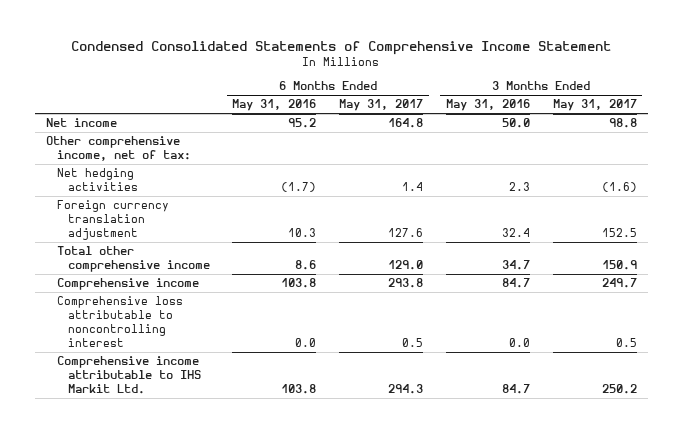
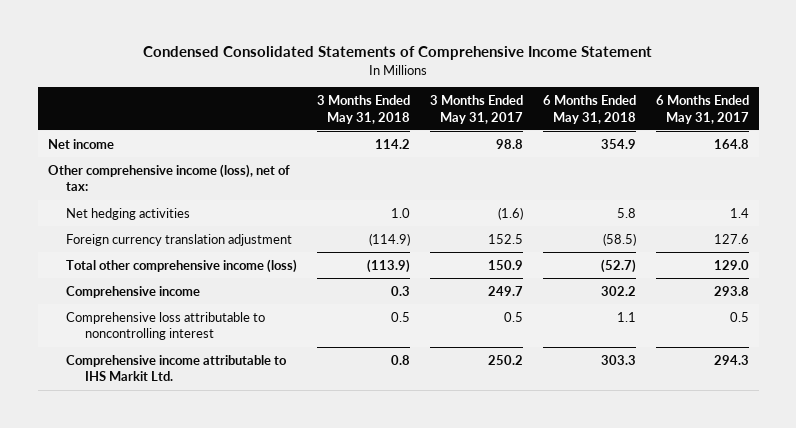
[232,99,317,112] May 31, 2016 -> none
[446,99,531,112] May 31, 2016 -> none
none -> [317,95,411,124] 3 Months Ended May 31, 2018
none -> [542,95,636,124] 6 Months Ended May 31, 2018
[46,136,191,162] Other comprehensive income, net of tax: -> [47,163,290,192] Other comprehensive income (loss), net of tax:
[56,246,210,273] Total other comprehensive income -> [66,258,298,273] Total other comprehensive income (loss)

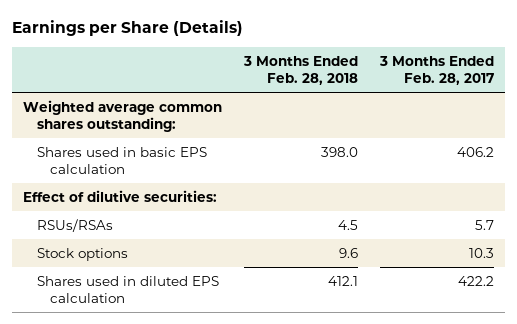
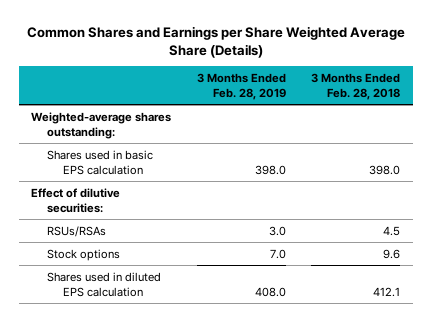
[12,20,244,37] Earnings per Share (Details) -> [26,25,405,58] Common Shares and Earnings per Share Weighted Average Share (Details)
[378,55,494,86] 3 Months Ended Feb. 28, 2017 -> none
none -> [196,72,286,100] 3 Months Ended Feb. 28, 2019
[23,99,223,133] Weighted average common shares outstanding: -> [31,111,172,139] Weighted-average shares outstanding:

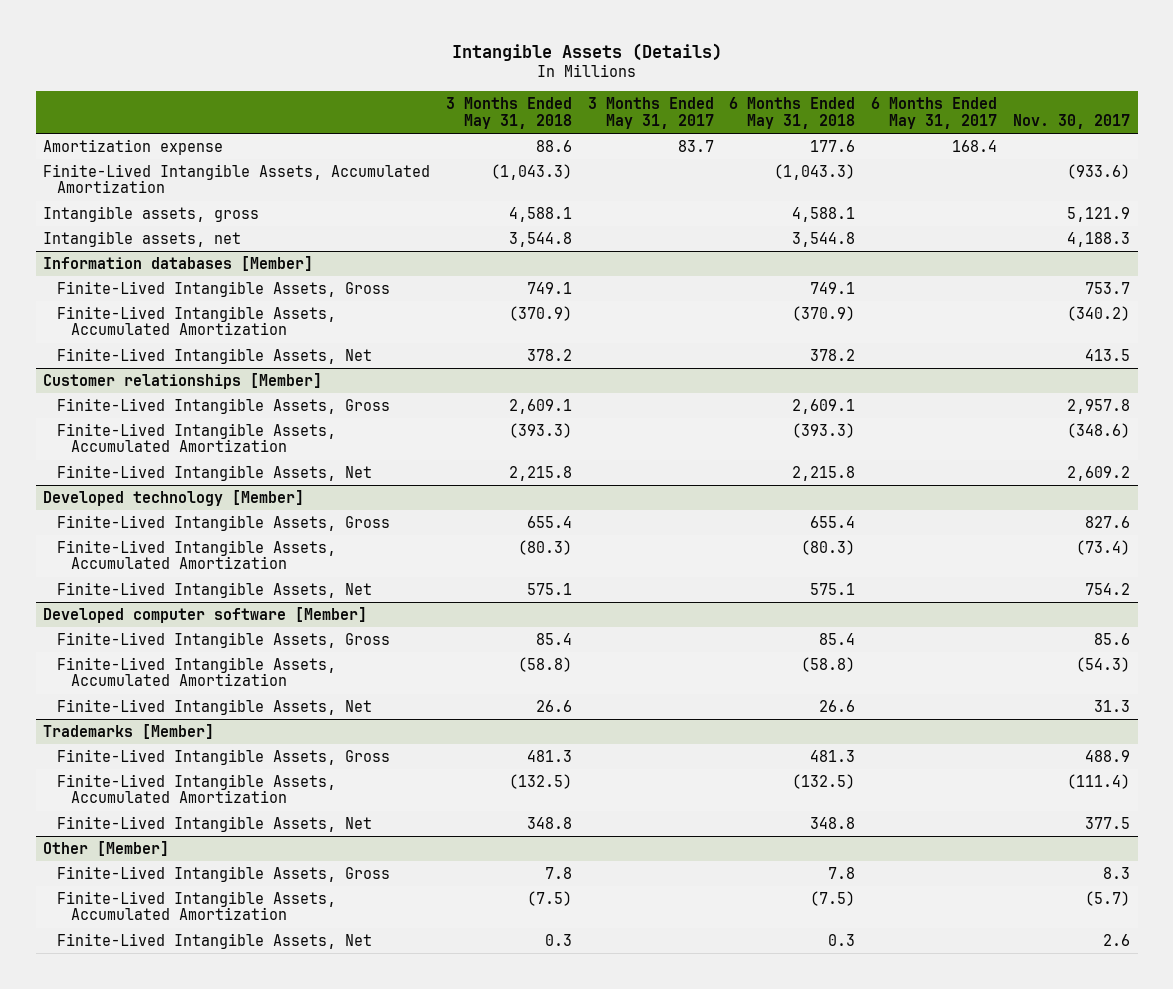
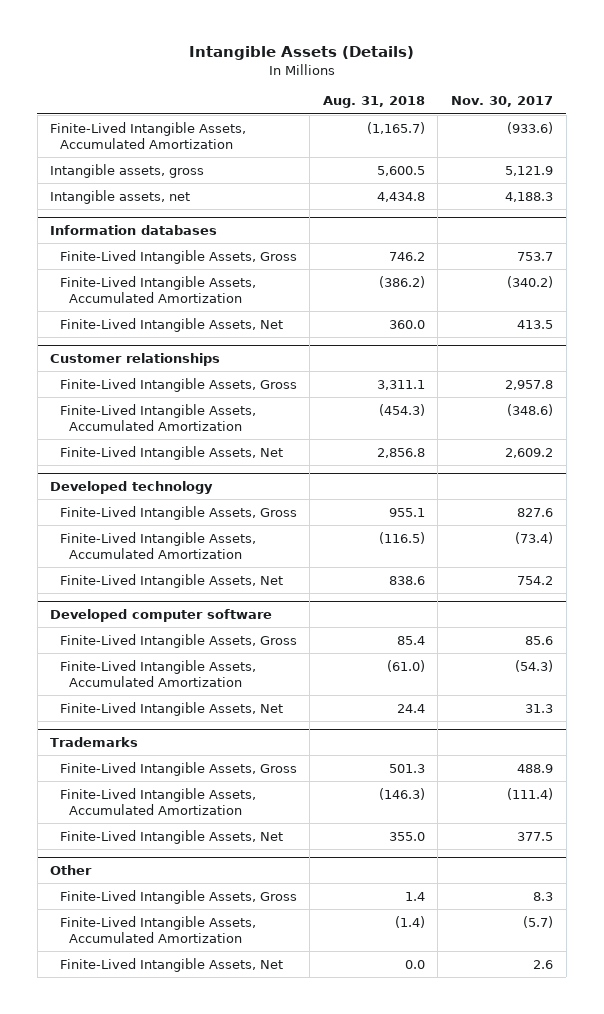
[446,97,573,129] 3 Months Ended May 31, 2018 -> none
[587,97,714,129] 3 Months Ended May 31, 2017 -> none
[729,97,856,129] 6 Months Ended May 31, 2018 -> none
[871,97,998,129] 6 Months Ended May 31, 2017 -> none
none -> [322,96,425,109] Aug. 31, 2018
[43,138,224,155] Amortization expense -> none
[43,255,314,271] Information databases [Member] -> [50,224,218,235] Information databases
[43,372,323,389] Customer relationships [Member] -> [50,352,221,366] Customer relationships
[43,489,305,506] Developed technology [Member] -> [50,480,214,494] Developed technology
[43,606,368,623] Developed computer software [Member] -> [50,608,273,622] Developed computer software
[43,723,215,739] Trademarks [Member] -> [50,736,139,747] Trademarks
[43,840,170,856] Other [Member] -> [50,864,93,875] Other

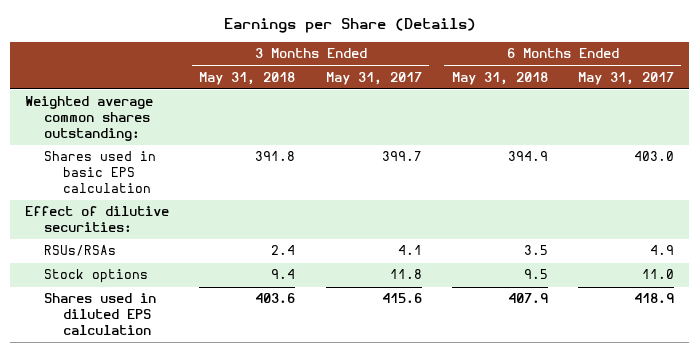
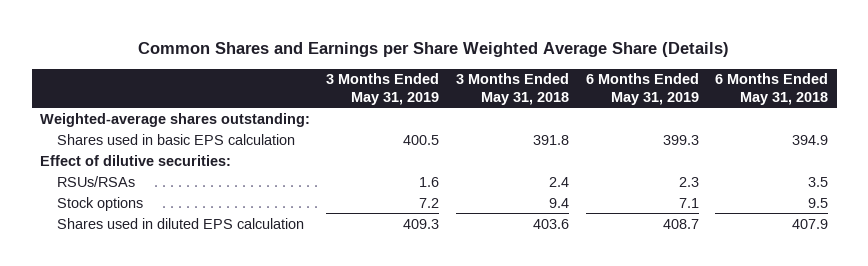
[223,18,476,34] Earnings per Share (Details) -> [138,42,730,58] Common Shares and Earnings per Share Weighted Average Share (Details)
[325,71,422,85] May 31, 2017 -> none
[577,71,674,85] May 31, 2017 -> none
none -> [326,73,440,105] 3 Months Ended May 31, 2019
none -> [585,73,699,105] 6 Months Ended May 31, 2019
[25,96,154,141] Weighted average common shares outstanding: -> [39,112,310,127] Weighted-average shares outstanding:

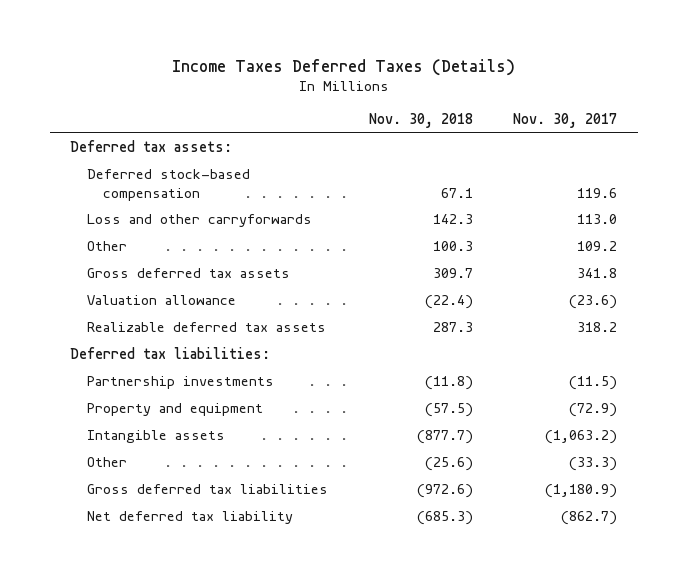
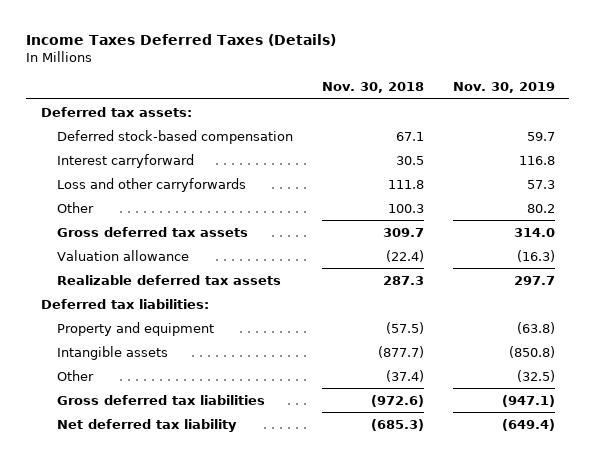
[513,113,618,129] Nov. 30, 2017 -> none
none -> [452,82,555,94] Nov. 30, 2019
none -> [57,153,195,168] Interest carryforward
[432,214,473,225] 142.3 -> [387,179,424,189] 111.8
[86,376,274,390] Partnership investments -> none
[424,457,473,472] (25.6) -> [385,369,424,382] (37.4)

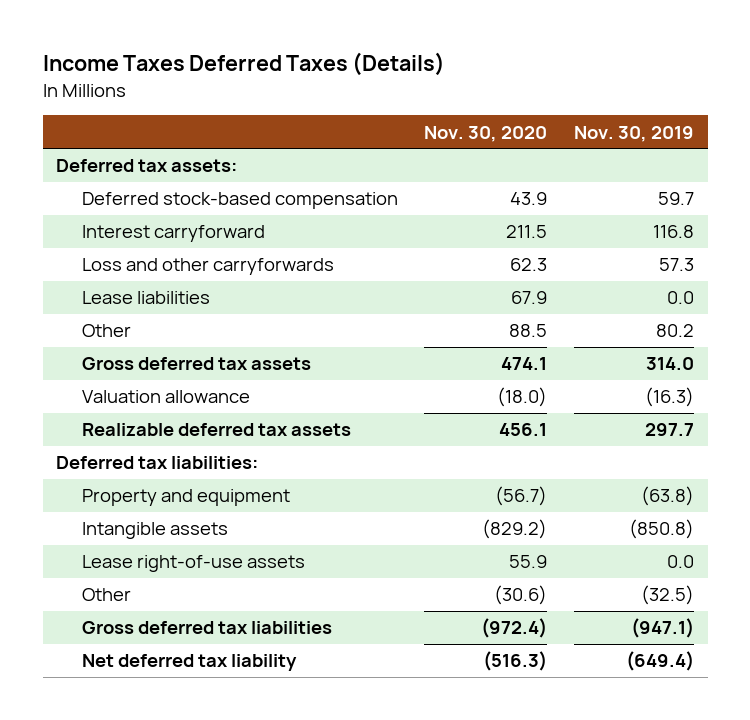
[321,82,424,94] Nov. 30, 2018 -> none
none -> [424,125,548,142] Nov. 30, 2020
none -> [81,291,210,305] Lease liabilities
none -> [81,555,305,573] Lease right-of-use assets

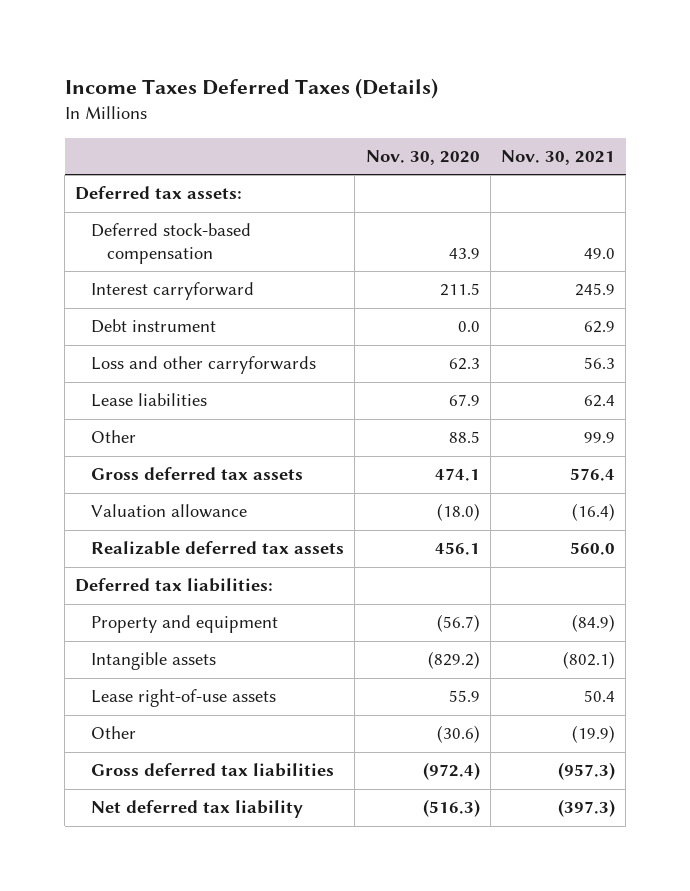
[574,125,695,142] Nov. 30, 2019 -> none
none -> [501,150,616,166] Nov. 30, 2021
none -> [91,319,217,334] Debt instrument

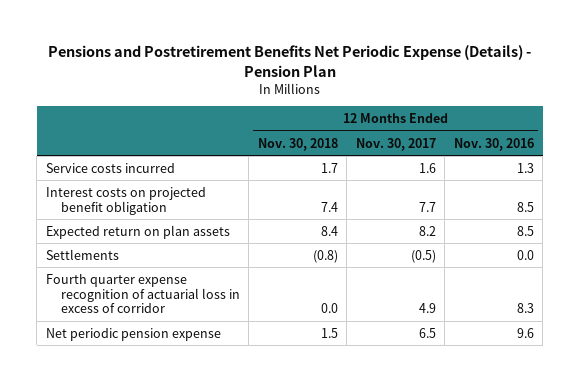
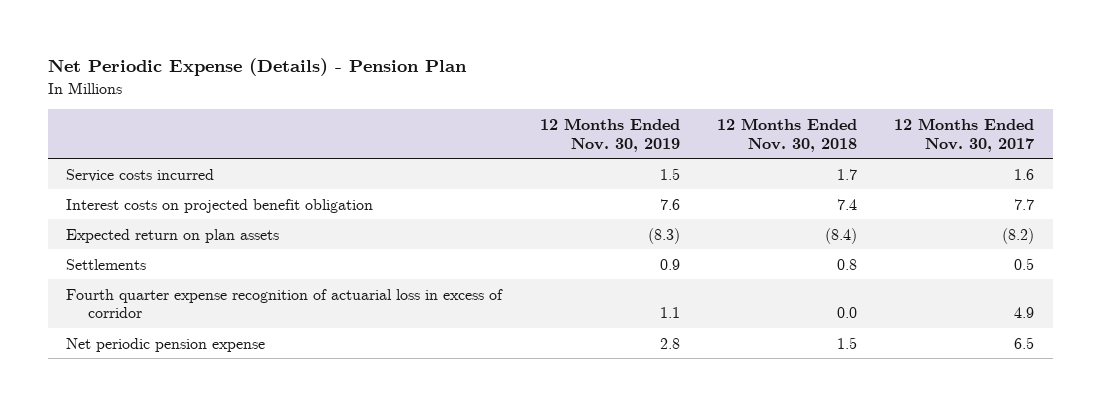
[47,44,531,77] Pensions and Postretirement Benefits Net Periodic Expense (Details) - Pension Plan -> [47,58,467,77] Net Periodic Expense (Details) - Pension Plan
[453,137,534,151] Nov. 30, 2016 -> none
none -> [539,117,680,152] 12 Months Ended Nov. 30, 2019
[320,225,338,236] 8.4 -> [824,227,857,244] (8.4)
[418,225,436,236] 8.2 -> [1002,227,1035,244] (8.2)
[312,249,338,263] (0.8) -> [836,258,857,270] 0.8
[410,249,436,263] (0.5) -> [1014,257,1035,270] 0.5

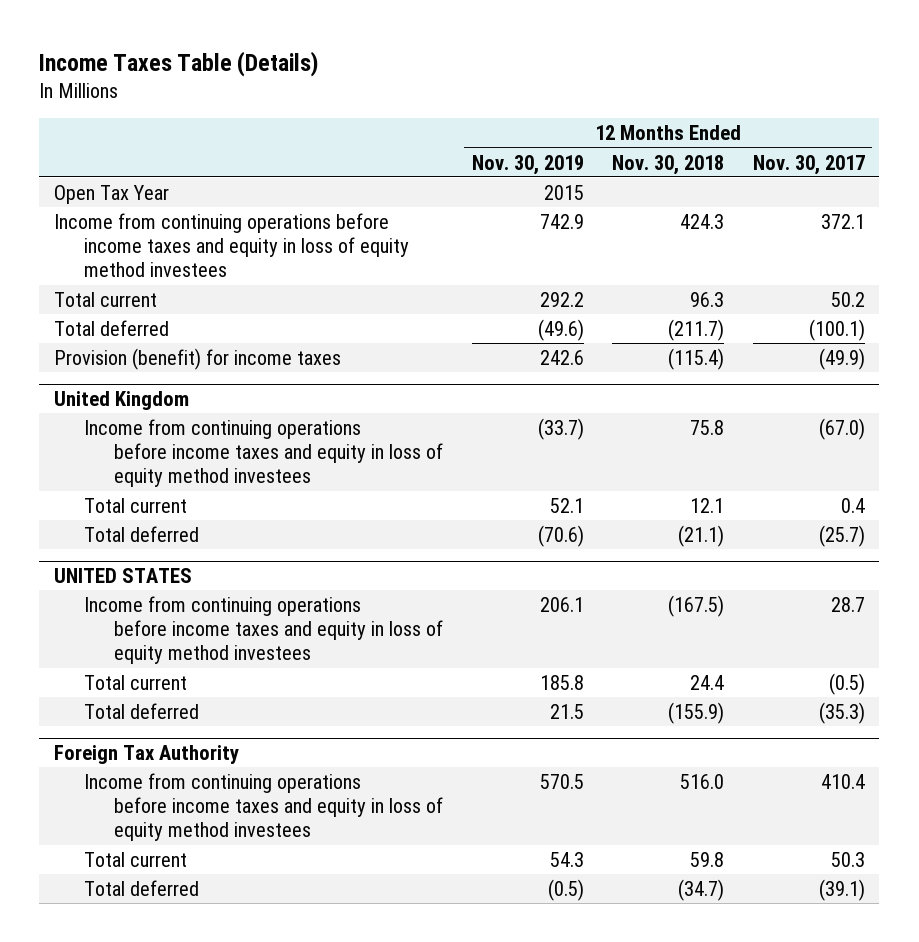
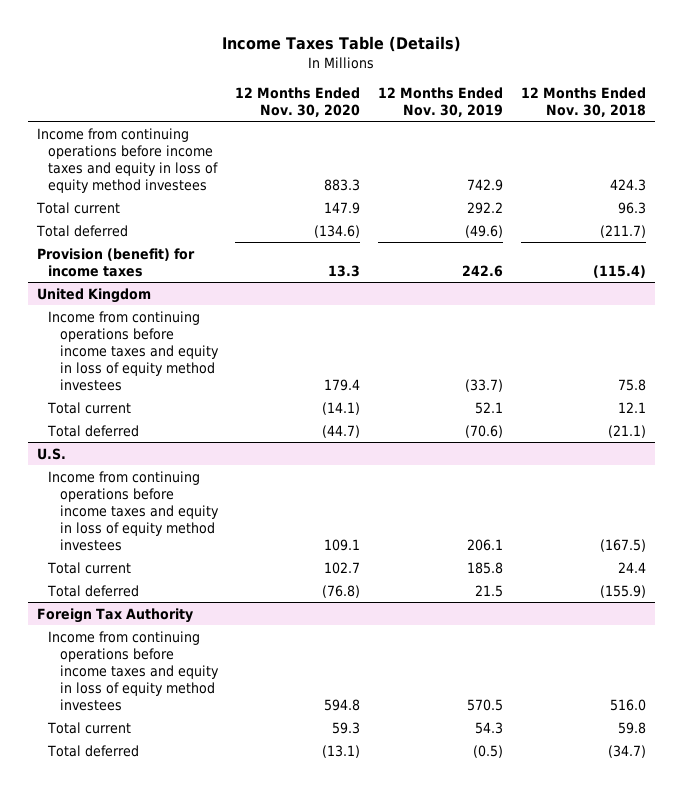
[753,154,866,175] Nov. 30, 2017 -> none
none -> [235,86,361,117] 12 Months Ended Nov. 30, 2020
[53,184,169,204] Open Tax Year -> none
[53,568,192,584] UNITED STATES -> [37,447,67,460] U.S.

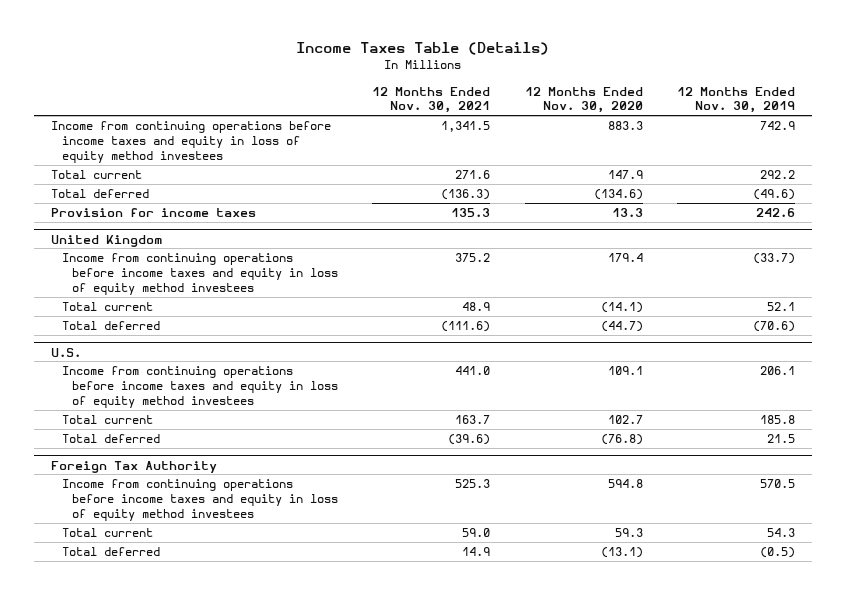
[520,86,646,117] 12 Months Ended Nov. 30, 2018 -> none
none -> [372,86,491,114] 12 Months Ended Nov. 30, 2021
[37,247,196,277] Provision (benefit) for income taxes -> [51,208,257,218] Provision for income taxes

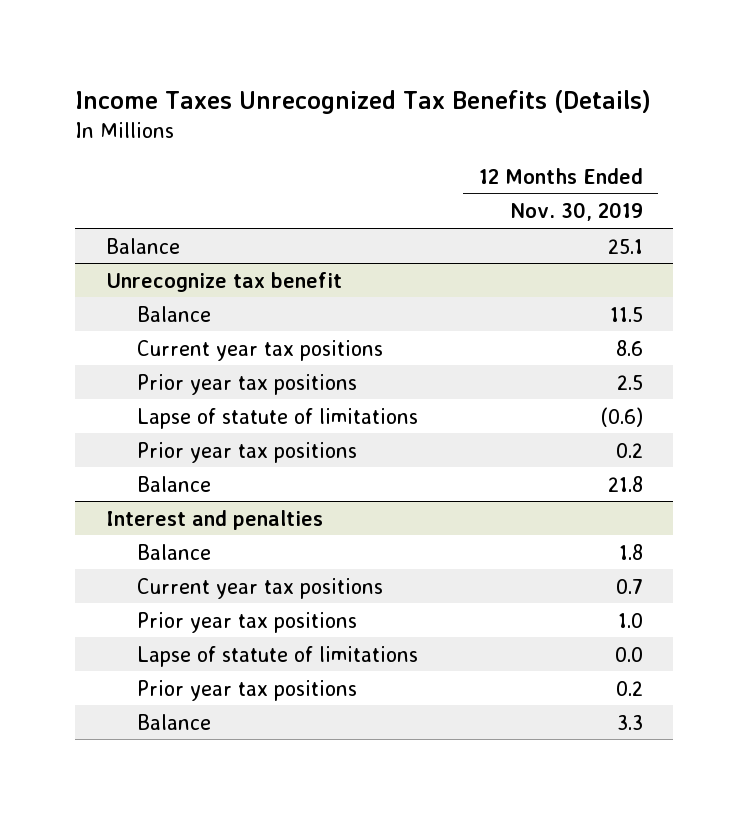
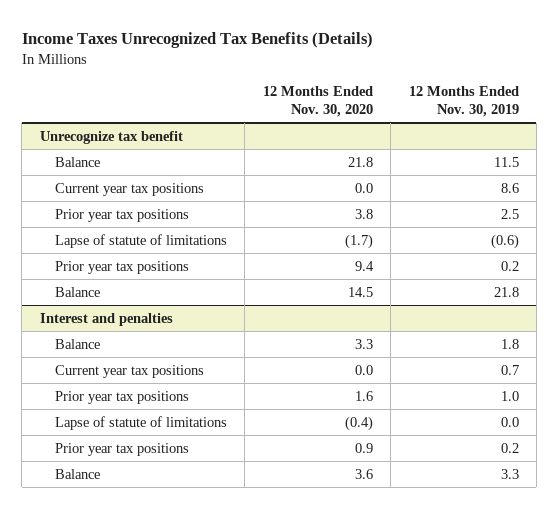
none -> [262,85,373,118] 12 Months Ended Nov. 30, 2020
[105,237,180,254] Balance -> none

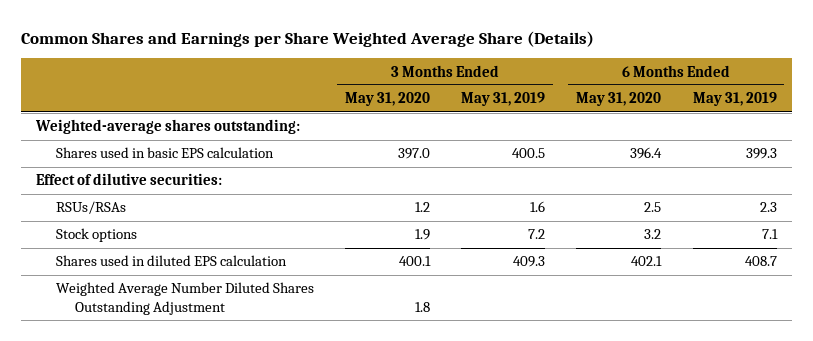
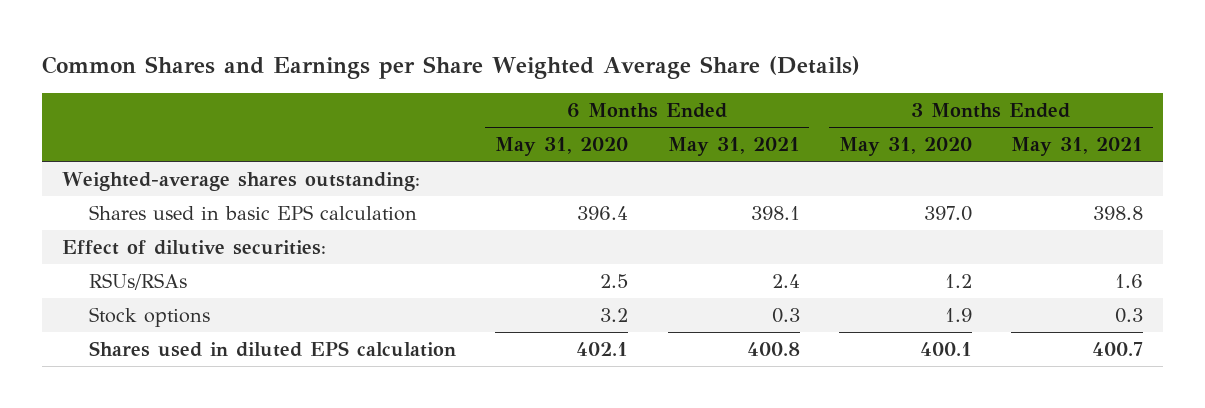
[461,92,546,107] May 31, 2019 -> none
[692,92,777,107] May 31, 2019 -> none
none -> [667,137,800,157] May 31, 2021
none -> [1011,137,1144,157] May 31, 2021
[55,282,314,315] Weighted Average Number Diluted Shares Outstanding Adjustment -> none

